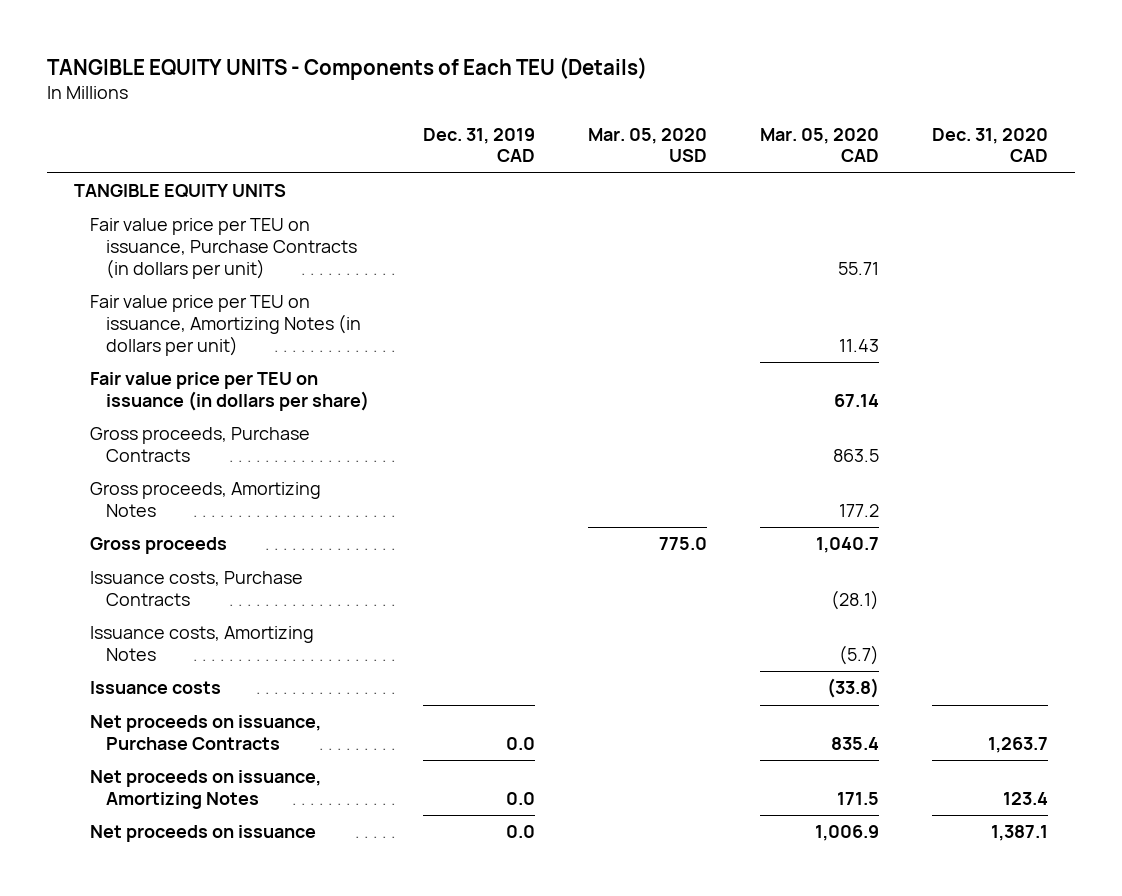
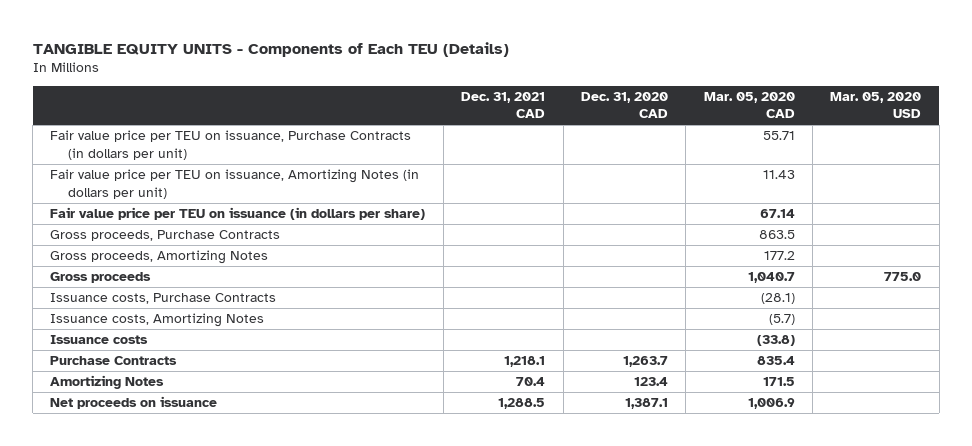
[422,127,535,163] Dec. 31, 2019 CAD -> none
none -> [461,91,546,119] Dec. 31, 2021 CAD
[73,184,286,199] TANGIBLE EQUITY UNITS -> none
[90,715,322,750] Net proceeds on issuance, Purchase Contracts -> [50,356,178,366] Purchase Contracts
[90,770,322,809] Net proceeds on issuance, Amortizing Notes -> [50,375,165,390] Amortizing Notes

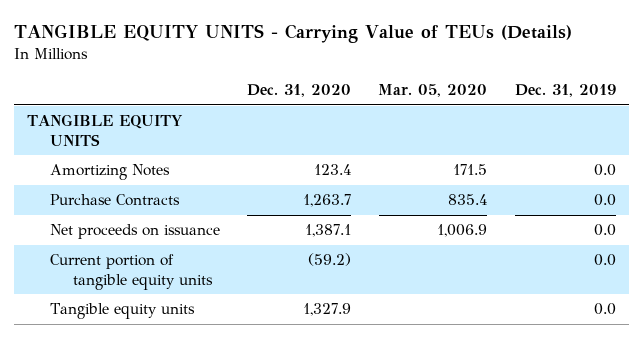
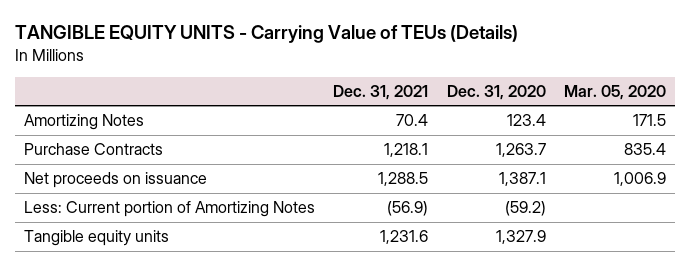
[514,84,616,98] Dec. 31, 2019 -> none
none -> [333,84,429,100] Dec. 31, 2021
[27,114,184,146] TANGIBLE EQUITY UNITS -> none
[50,254,214,290] Current portion of tangible equity units -> [23,201,315,218] Less: Current portion of Amortizing Notes

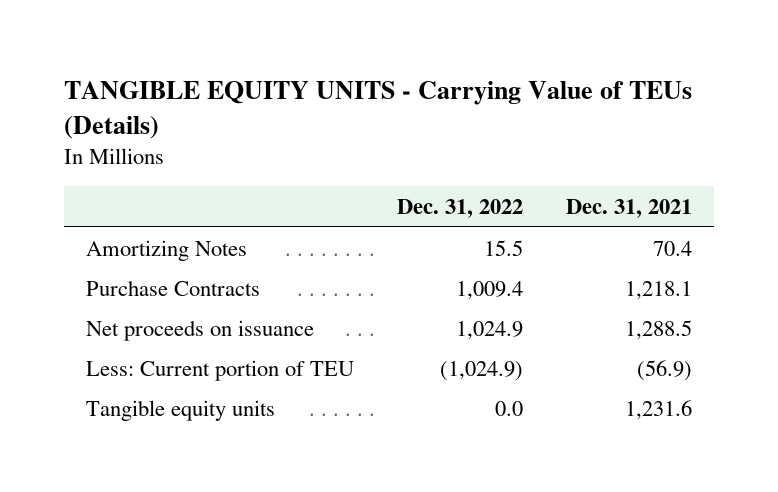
[446,84,546,100] Dec. 31, 2020 -> none
[563,84,666,100] Mar. 05, 2020 -> none
none -> [397,198,524,218] Dec. 31, 2022
[23,201,315,218] Less: Current portion of Amortizing Notes -> [85,359,354,381] Less: Current portion of TEU

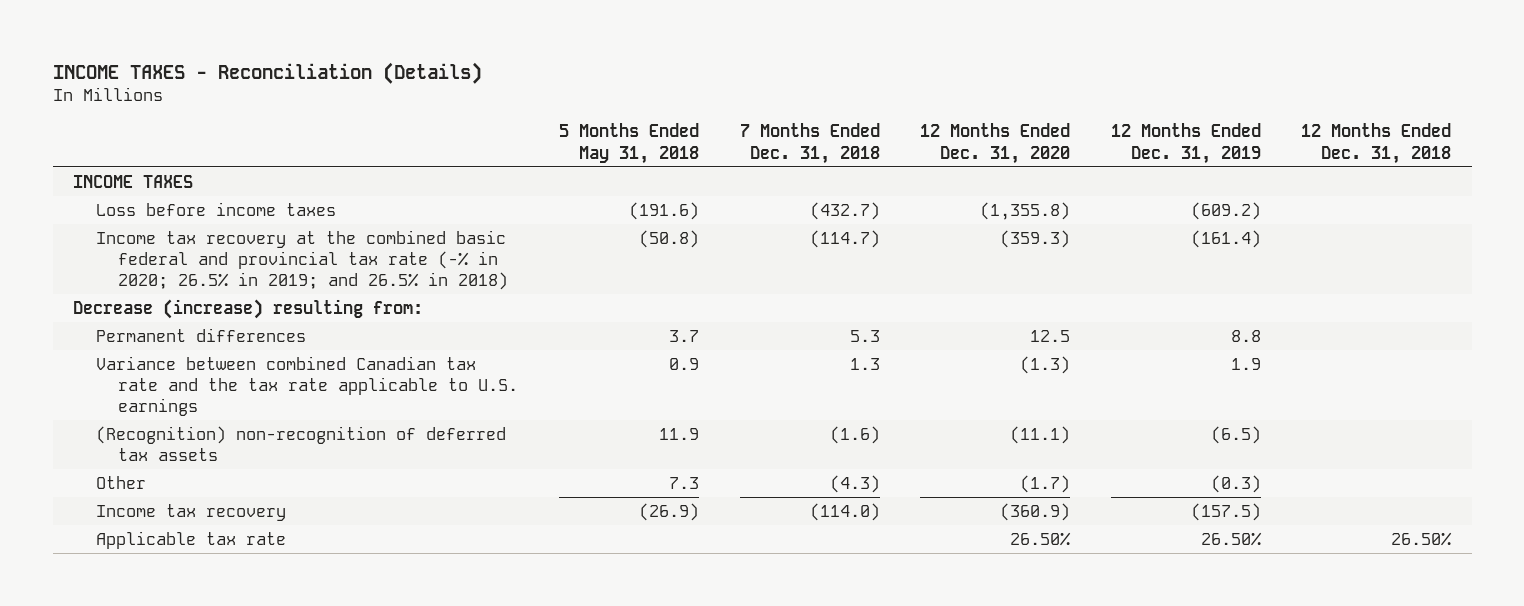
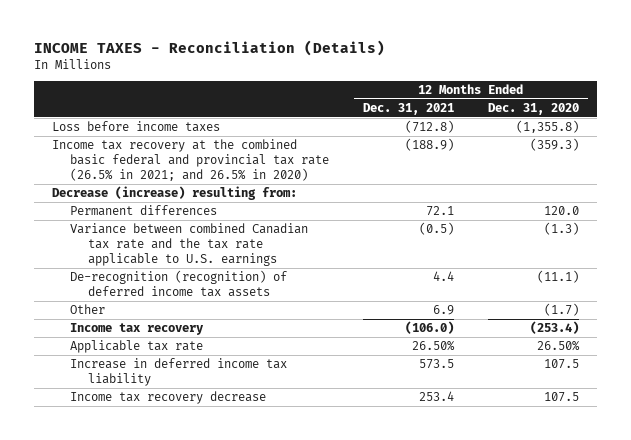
[558,123,699,164] 5 Months Ended May 31, 2018 -> none
[739,123,880,164] 7 Months Ended Dec. 31, 2018 -> none
[1110,123,1261,164] 12 Months Ended Dec. 31, 2019 -> none
[1301,123,1452,164] 12 Months Ended Dec. 31, 2018 -> none
none -> [363,103,455,116] Dec. 31, 2021
[72,174,193,188] INCOME TAXES -> none
[95,229,509,290] Income tax recovery at the combined basic federal and provincial tax rate (-% in 2020; 26.5% in 2019; and 26.5% in 2018) -> [51,139,329,182] Income tax recovery at the combined basic federal and provincial tax rate (26.5% in 2021; and 26.5% in 2020)
[1030,329,1071,342] 12.5 -> [544,206,580,216] 120.0
[95,425,506,461] (Recognition) non-recognition of deferred tax assets -> [69,270,287,298] De-recognition (recognition) of deferred income tax assets
[1000,502,1071,521] (360.9) -> [530,321,580,335] (253.4)
none -> [69,358,287,387] Increase in deferred income tax liability
none -> [69,391,266,405] Income tax recovery decrease

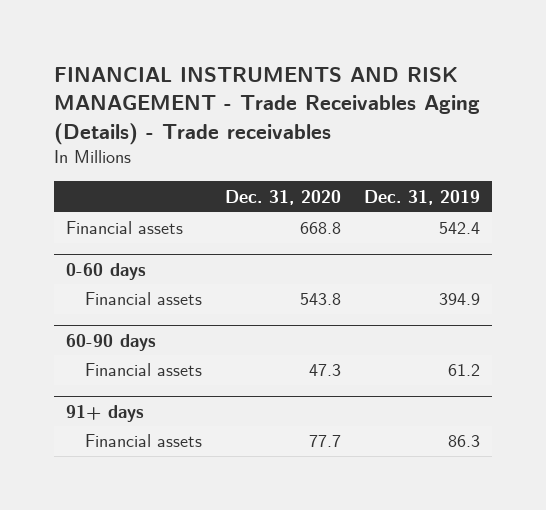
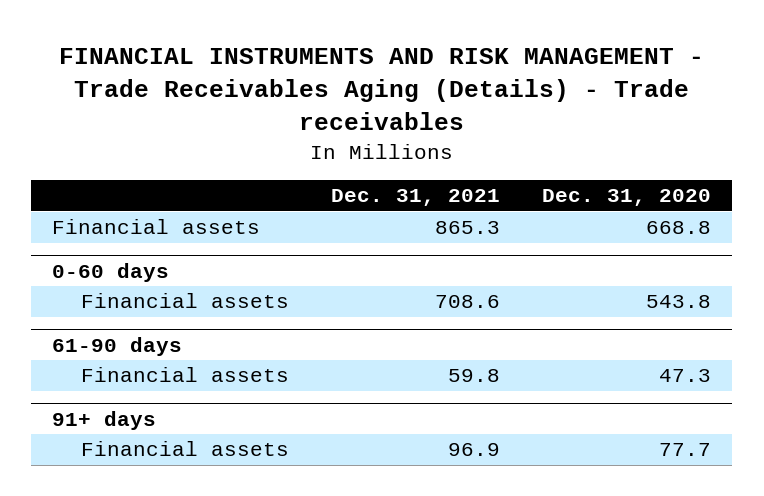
[364,189,481,205] Dec. 31, 2019 -> none
none -> [331,189,501,207] Dec. 31, 2021
[65,333,156,351] 60-90 days -> [52,336,183,356] 61-90 days

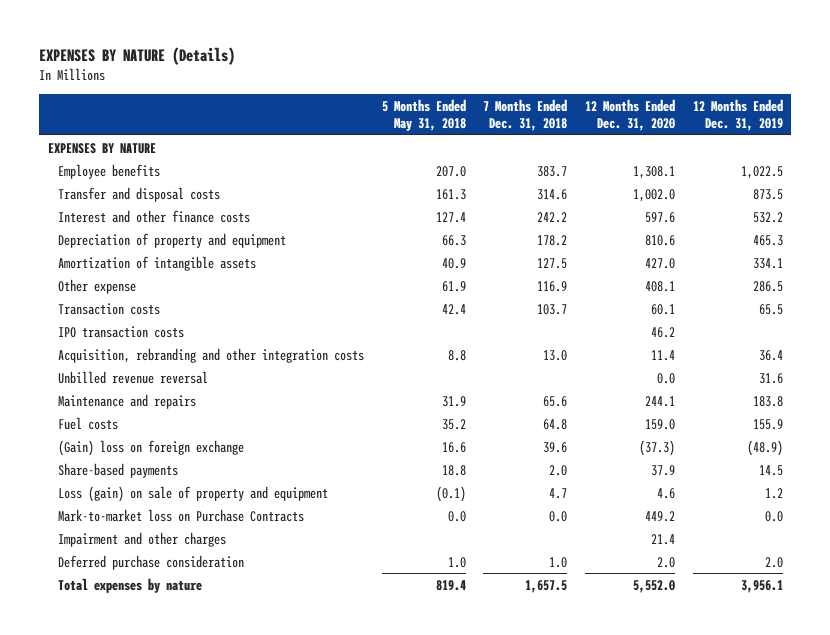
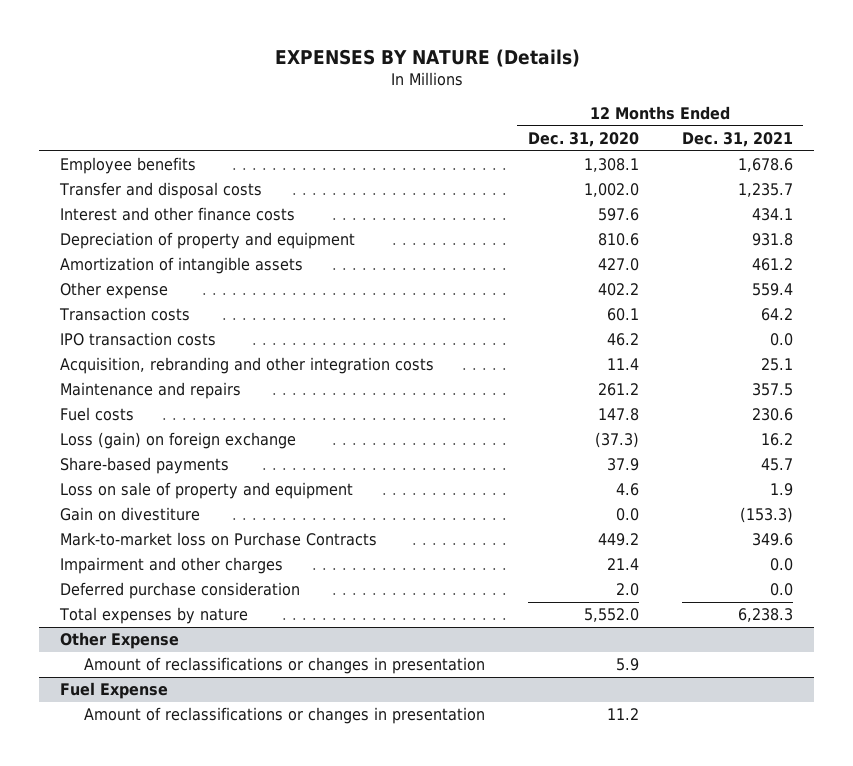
[381,98,466,131] 5 Months Ended May 31, 2018 -> none
[483,98,568,131] 7 Months Ended Dec. 31, 2018 -> none
[692,98,783,131] 12 Months Ended Dec. 31, 2019 -> none
none -> [681,132,793,148] Dec. 31, 2021
[47,142,156,154] EXPENSES BY NATURE -> none
[644,280,675,292] 408.1 -> [597,283,639,297] 402.2
[58,370,209,384] Unbilled revenue reversal -> none
[644,395,675,407] 244.1 -> [597,383,639,397] 261.2
[644,418,675,430] 159.0 -> [597,408,639,422] 147.8
[58,439,245,456] (Gain) loss on foreign exchange -> [60,432,297,450] Loss (gain) on foreign exchange
[58,485,329,502] Loss (gain) on sale of property and equipment -> [60,482,354,500] Loss on sale of property and equipment
none -> [60,507,201,522] Gain on divestiture
none -> [60,632,180,650] Other Expense
none -> [84,657,486,675] Amount of reclassifications or changes in presentation
none -> [60,682,169,700] Fuel Expense
none -> [84,707,486,725] Amount of reclassifications or changes in presentation

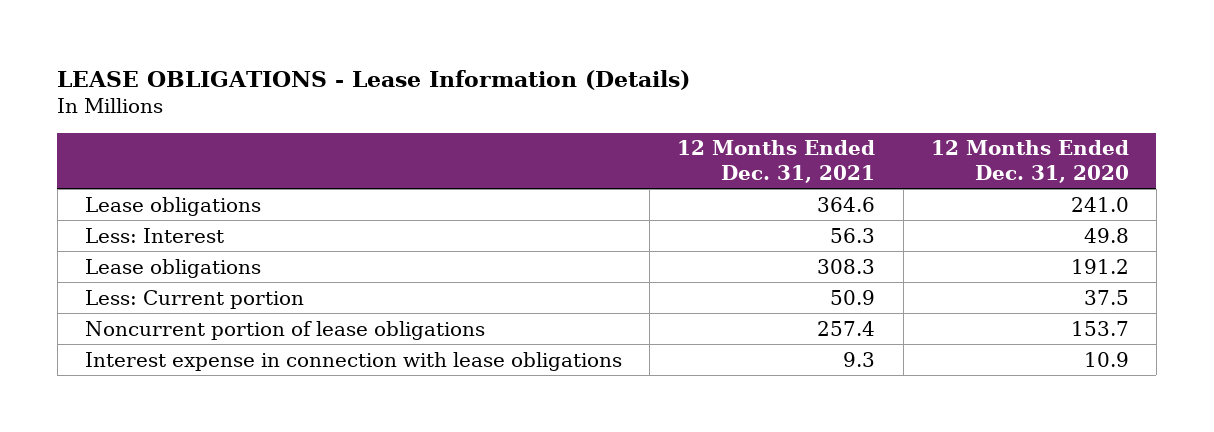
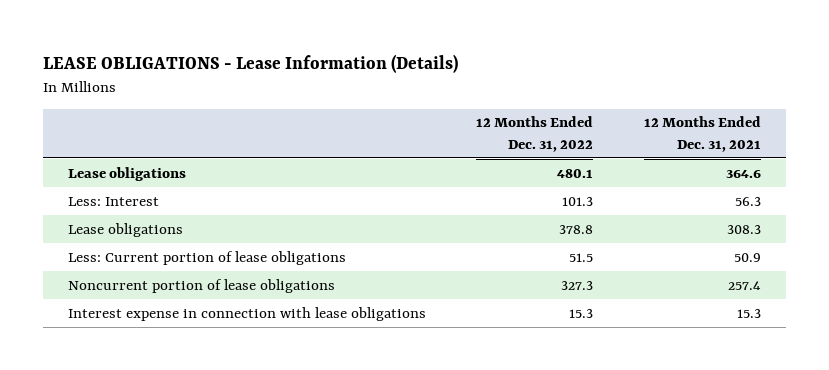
[930,140,1129,183] 12 Months Ended Dec. 31, 2020 -> none
none -> [476,116,594,152] 12 Months Ended Dec. 31, 2022
[85,289,305,309] Less: Current portion -> [68,250,347,265] Less: Current portion of lease obligations
[843,351,876,367] 9.3 -> [736,308,761,318] 15.3

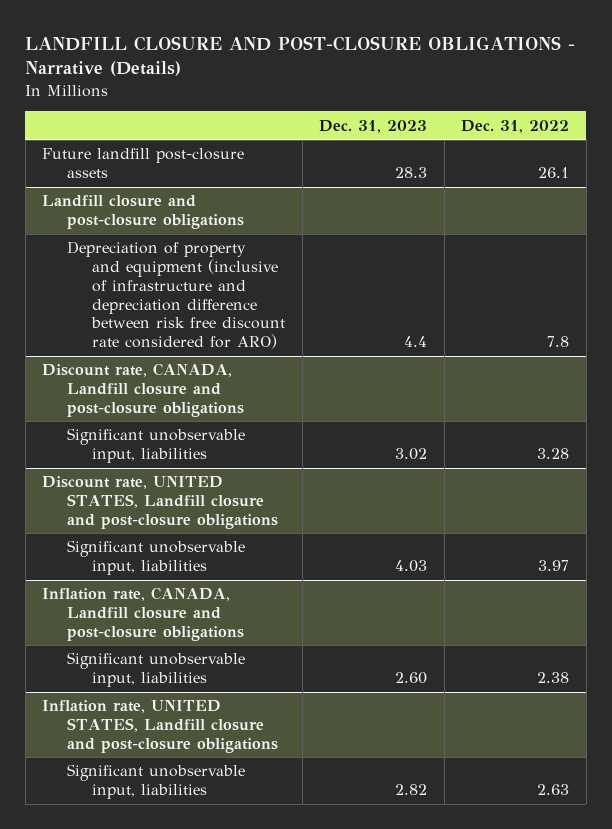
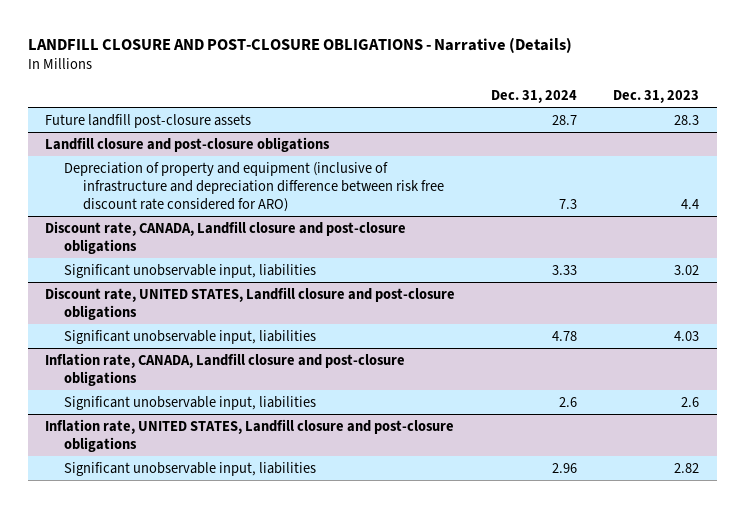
[461,119,570,133] Dec. 31, 2022 -> none
none -> [491,90,578,104] Dec. 31, 2024
[395,672,428,685] 2.60 -> [681,396,700,407] 2.6

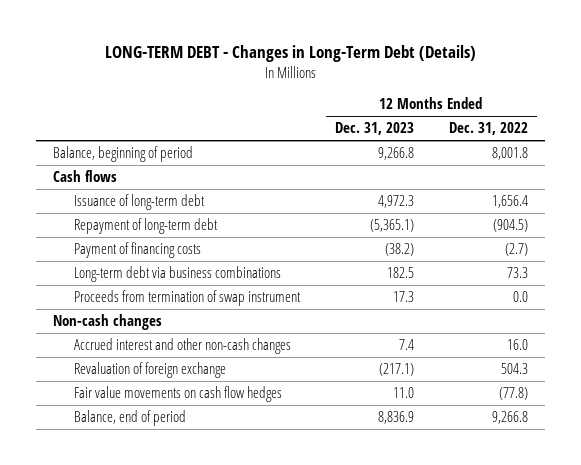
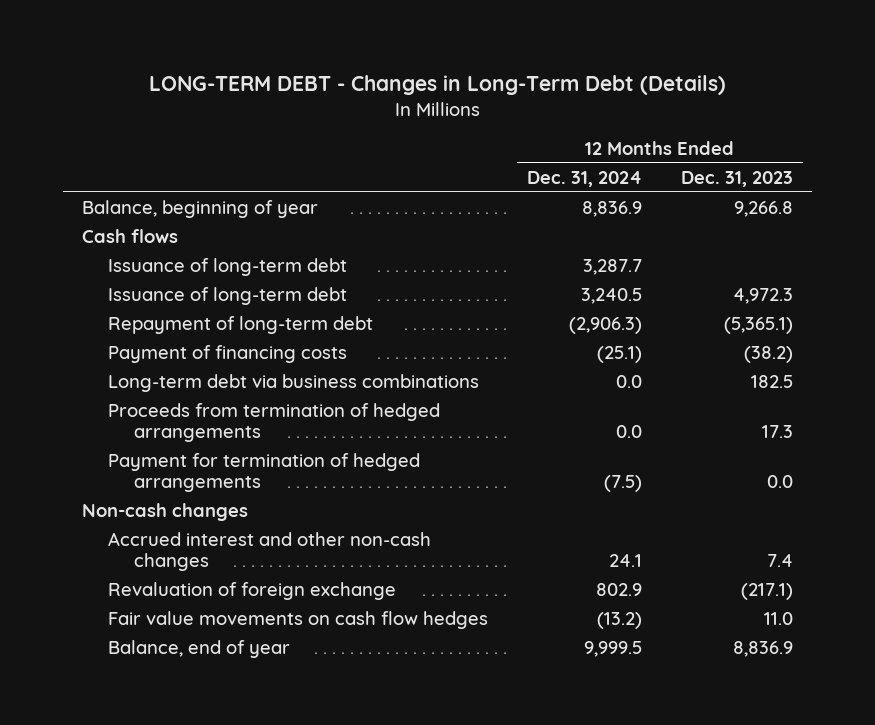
[448,122,528,136] Dec. 31, 2022 -> none
none -> [526,170,642,187] Dec. 31, 2024
[53,146,194,163] Balance, beginning of period -> [82,199,319,218] Balance, beginning of year
none -> [107,257,347,276] Issuance of long-term debt
[74,290,302,307] Proceeds from termination of swap instrument -> [107,402,440,443] Proceeds from termination of hedged arrangements
none -> [107,452,420,493] Payment for termination of hedged arrangements
[74,410,187,427] Balance, end of period -> [107,639,290,658] Balance, end of year

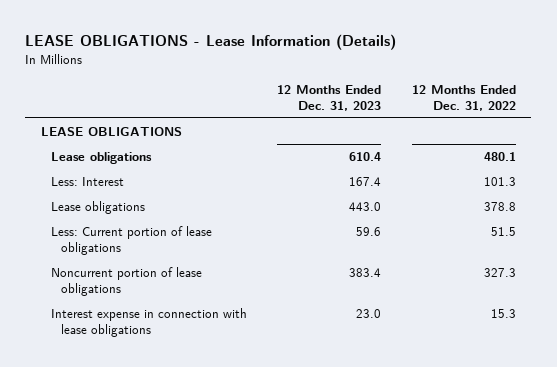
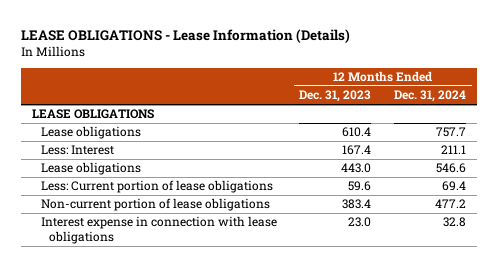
[411,85,516,112] 12 Months Ended Dec. 31, 2022 -> none
none -> [394,90,467,103] Dec. 31, 2024
[50,267,202,297] Noncurrent portion of lease obligations -> [40,198,270,212] Non-current portion of lease obligations

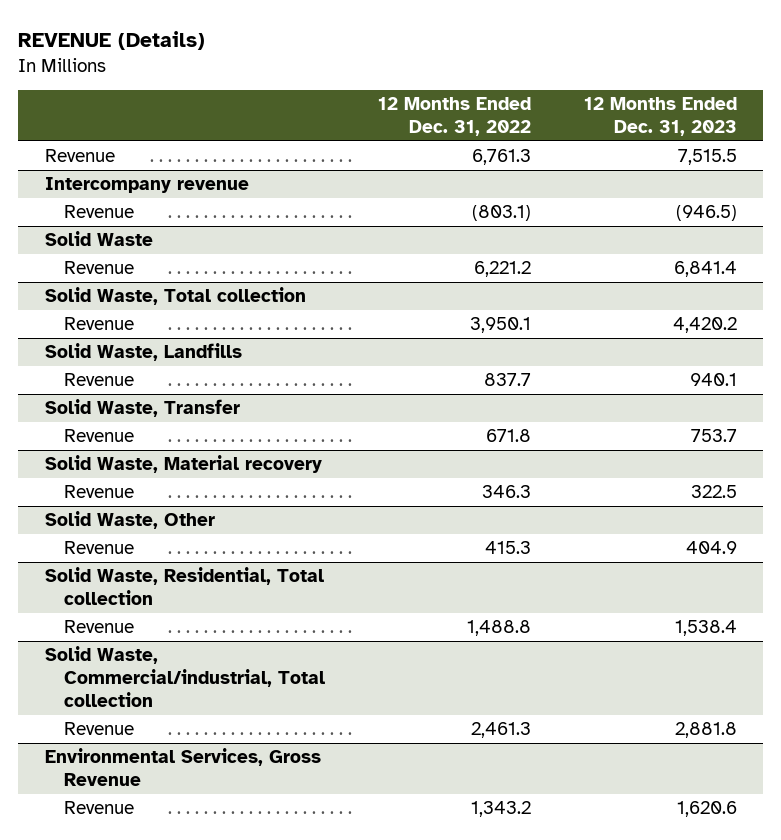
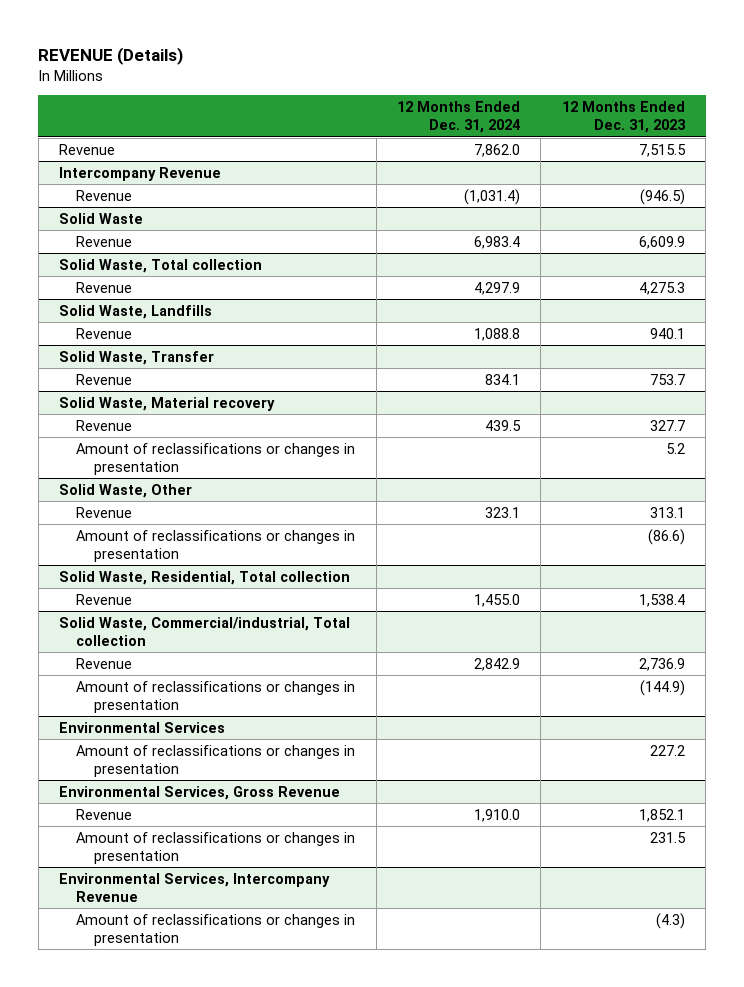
[378,97,532,137] 12 Months Ended Dec. 31, 2022 -> none
none -> [397,101,521,134] 12 Months Ended Dec. 31, 2024
[44,177,249,194] Intercompany revenue -> [59,166,222,181] Intercompany Revenue
[673,261,737,278] 6,841.4 -> [638,235,685,249] 6,609.9
[672,317,737,334] 4,420.2 -> [638,281,685,295] 4,275.3
[690,485,737,499] 322.5 -> [649,419,685,431] 327.7
none -> [76,442,356,475] Amount of reclassifications or changes in presentation
[685,541,737,555] 404.9 -> [649,506,685,518] 313.1
none -> [76,529,356,562] Amount of reclassifications or changes in presentation
[674,722,737,739] 2,881.8 -> [638,657,685,671] 2,736.9
none -> [76,680,356,713] Amount of reclassifications or changes in presentation
none -> [59,721,226,733] Environmental Services
none -> [76,744,356,777] Amount of reclassifications or changes in presentation
[676,801,737,818] 1,620.6 -> [638,808,685,822] 1,852.1
none -> [76,831,356,864] Amount of reclassifications or changes in presentation
none -> [59,872,331,902] Environmental Services, Intercompany Revenue
none -> [76,913,356,946] Amount of reclassifications or changes in presentation

